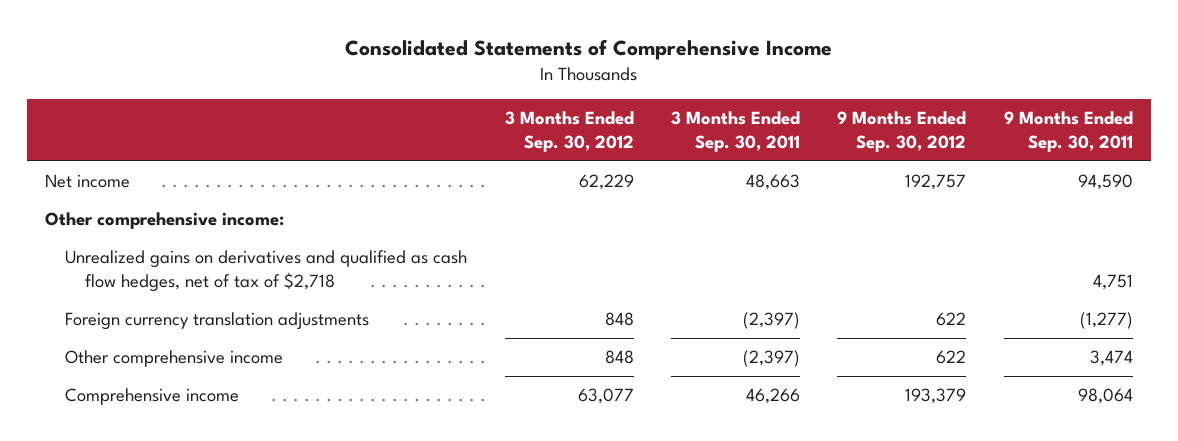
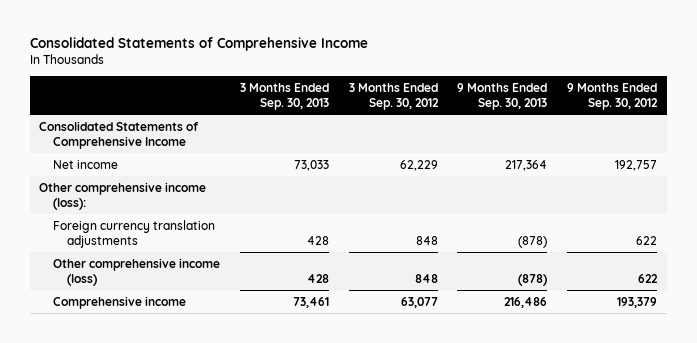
[671,110,801,152] 3 Months Ended Sep. 30, 2011 -> none
[1003,110,1133,152] 9 Months Ended Sep. 30, 2011 -> none
none -> [239,82,329,110] 3 Months Ended Sep. 30, 2013
none -> [457,82,548,110] 9 Months Ended Sep. 30, 2013
none -> [39,120,200,149] Consolidated Statements of Comprehensive Income
[65,249,468,292] Unrealized gains on derivatives and qualified as cash flow hedges, net of tax of $2,718 -> none
[45,211,285,229] Other comprehensive income: -> [39,181,207,210] Other comprehensive income (loss):
[65,349,284,367] Other comprehensive income -> [53,257,221,286] Other comprehensive income (loss)

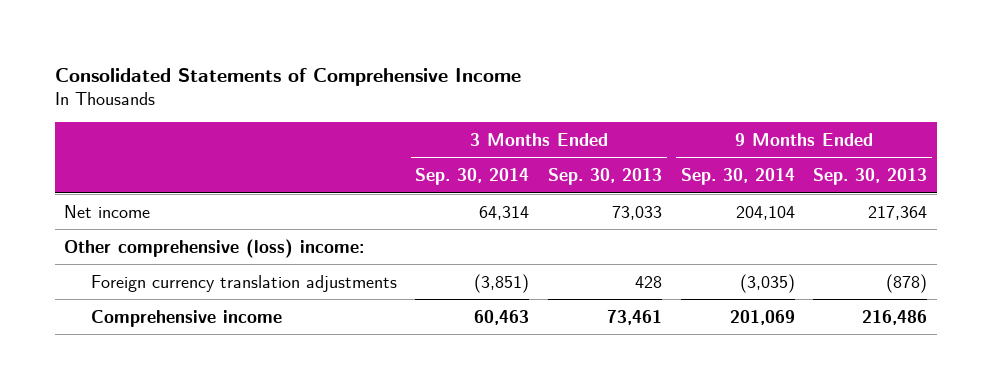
[348,82,439,110] 3 Months Ended Sep. 30, 2012 -> none
[567,82,659,110] 9 Months Ended Sep. 30, 2012 -> none
none -> [415,168,530,186] Sep. 30, 2014
none -> [680,168,795,186] Sep. 30, 2014
[39,120,200,149] Consolidated Statements of Comprehensive Income -> none
[39,181,207,210] Other comprehensive income (loss): -> [64,238,365,258] Other comprehensive (loss) income:
[53,257,221,286] Other comprehensive income (loss) -> none

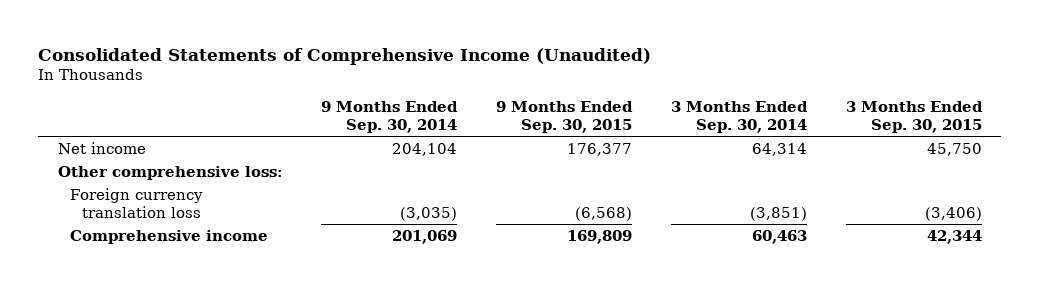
[54,67,521,86] Consolidated Statements of Comprehensive Income -> [38,47,652,65] Consolidated Statements of Comprehensive Income (Unaudited)
[548,168,663,186] Sep. 30, 2013 -> none
[813,168,928,186] Sep. 30, 2013 -> none
none -> [496,101,634,134] 9 Months Ended Sep. 30, 2015
none -> [845,101,983,134] 3 Months Ended Sep. 30, 2015
[64,238,365,258] Other comprehensive (loss) income: -> [57,166,283,181] Other comprehensive loss:
[90,274,397,292] Foreign currency translation adjustments -> [69,188,203,218] Foreign currency translation loss

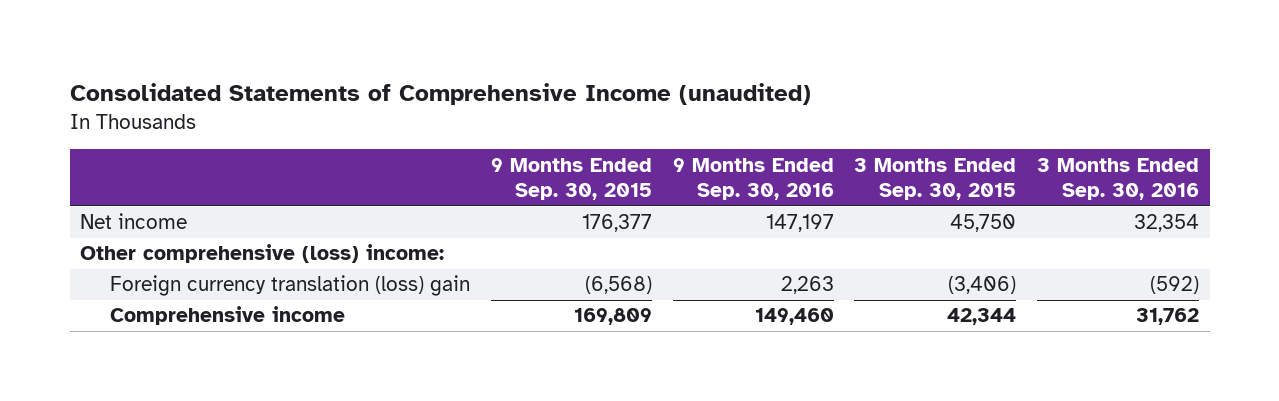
[38,47,652,65] Consolidated Statements of Comprehensive Income (Unaudited) -> [69,83,811,106] Consolidated Statements of Comprehensive Income (unaudited)
[321,101,459,134] 9 Months Ended Sep. 30, 2014 -> none
[671,101,809,134] 3 Months Ended Sep. 30, 2014 -> none
none -> [672,157,834,201] 9 Months Ended Sep. 30, 2016
none -> [1037,157,1200,201] 3 Months Ended Sep. 30, 2016
[57,166,283,181] Other comprehensive loss: -> [80,244,445,264] Other comprehensive (loss) income:
[69,188,203,218] Foreign currency translation loss -> [109,275,470,297] Foreign currency translation (loss) gain

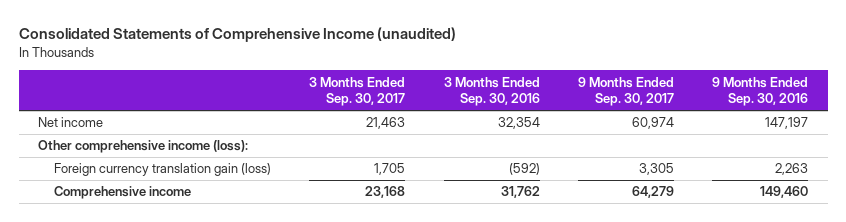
[490,157,652,201] 9 Months Ended Sep. 30, 2015 -> none
[854,157,1017,201] 3 Months Ended Sep. 30, 2015 -> none
none -> [309,76,406,107] 3 Months Ended Sep. 30, 2017
none -> [577,76,674,107] 9 Months Ended Sep. 30, 2017
[80,244,445,264] Other comprehensive (loss) income: -> [37,140,248,154] Other comprehensive income (loss):
[109,275,470,297] Foreign currency translation (loss) gain -> [53,163,271,177] Foreign currency translation gain (loss)

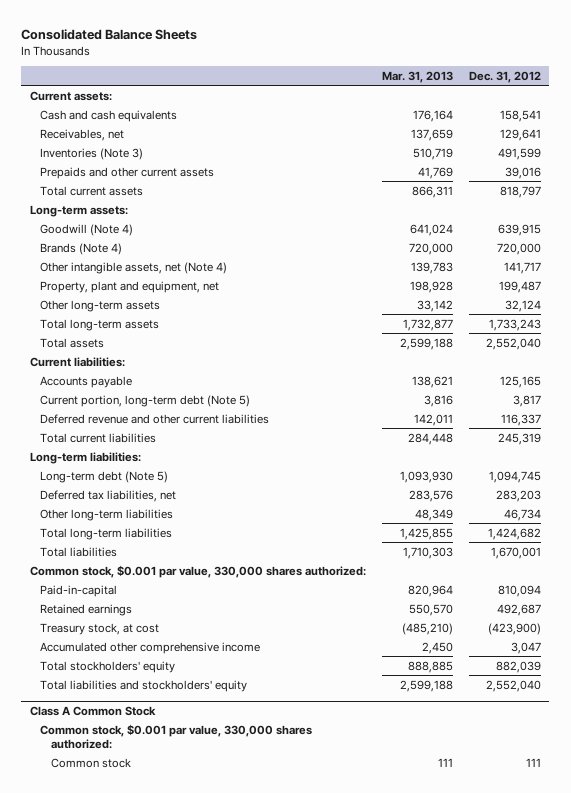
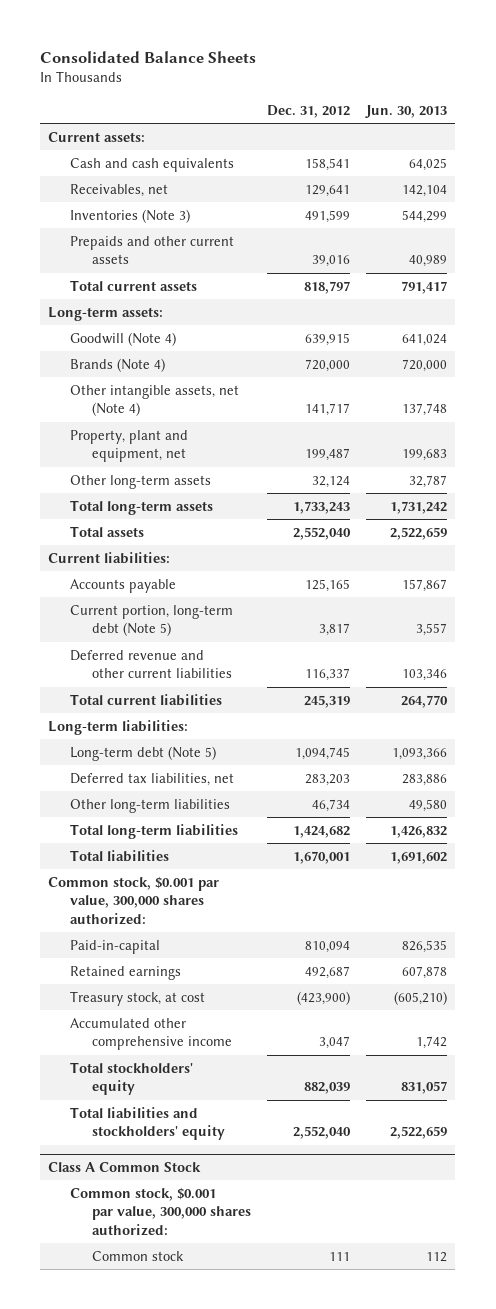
[381,70,453,83] Mar. 31, 2013 -> none
none -> [365,104,448,118] Jun. 30, 2013
[29,564,366,578] Common stock, $0.001 par value, 330,000 shares authorized: -> [48,875,220,925] Common stock, $0.001 par value, 300,000 shares authorized:
[40,723,313,749] Common stock, $0.001 par value, 330,000 shares authorized: -> [70,1186,252,1236] Common stock, $0.001 par value, 300,000 shares authorized:

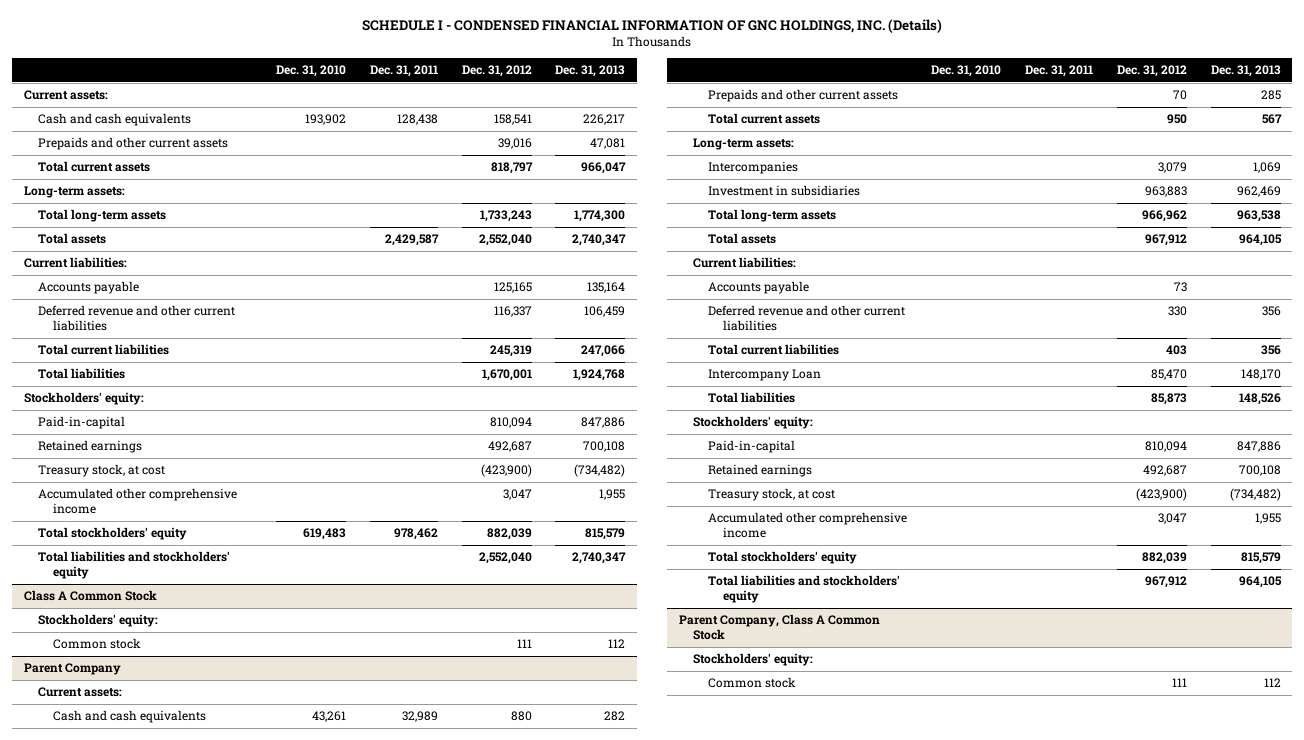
[40,50,257,63] Consolidated Balance Sheets -> [362,19,943,34] SCHEDULE I - CONDENSED FINANCIAL INFORMATION OF GNC HOLDINGS, INC. (Details)
[365,104,448,118] Jun. 30, 2013 -> none
none -> [275,65,346,78] Dec. 31, 2010
none -> [369,65,438,78] Dec. 31, 2011
none -> [555,65,626,78] Dec. 31, 2013
[70,183,169,197] Receivables, net -> none
[70,208,191,223] Inventories (Note 3) -> none
[70,331,177,346] Goodwill (Note 4) -> none
[70,357,166,372] Brands (Note 4) -> none
[70,384,240,417] Other intangible assets, net (Note 4) -> none
[70,429,189,463] Property, plant and equipment, net -> none
[70,474,212,489] Other long-term assets -> none
[70,604,234,637] Current portion, long-term debt (Note 5) -> none
[48,719,189,735] Long-term liabilities: -> none
[70,745,217,761] Long-term debt (Note 5) -> none
[70,772,235,786] Deferred tax liabilities, net -> none
[70,798,231,813] Other long-term liabilities -> none
[70,823,239,839] Total long-term liabilities -> none
[48,875,220,925] Common stock, $0.001 par value, 300,000 shares authorized: -> none
none -> [23,392,144,406] Stockholders' equity:
[70,1186,252,1236] Common stock, $0.001 par value, 300,000 shares authorized: -> none
none -> [38,614,159,628] Stockholders' equity:
none -> [23,663,121,676] Parent Company
none -> [38,687,123,698] Current assets:
none -> [52,710,206,724] Cash and cash equivalents
none -> [707,89,898,103] Prepaids and other current assets
none -> [707,113,820,125] Total current assets
none -> [693,138,795,151] Long-term assets:
none -> [707,161,798,175] Intercompanies
none -> [707,185,860,197] Investment in subsidiaries
none -> [707,209,836,223] Total long-term assets
none -> [707,233,776,245] Total assets
none -> [693,257,797,269] Current liabilities:
none -> [707,281,809,295] Accounts payable
none -> [707,305,905,331] Deferred revenue and other current liabilities
none -> [707,344,839,356] Total current liabilities
none -> [707,369,821,382] Intercompany Loan
none -> [707,392,795,404] Total liabilities
none -> [693,416,814,430] Stockholders' equity:
none -> [707,440,795,454] Paid-in-capital
none -> [707,464,812,478] Retained earnings
none -> [707,488,835,502] Treasury stock, at cost
none -> [707,512,907,538] Accumulated other comprehensive income
none -> [707,551,857,565] Total stockholders' equity
none -> [707,575,900,603] Total liabilities and stockholders' equity
none -> [678,614,880,640] Parent Company, Class A Common Stock
none -> [693,653,814,667] Stockholders' equity:
none -> [707,677,796,689] Common stock

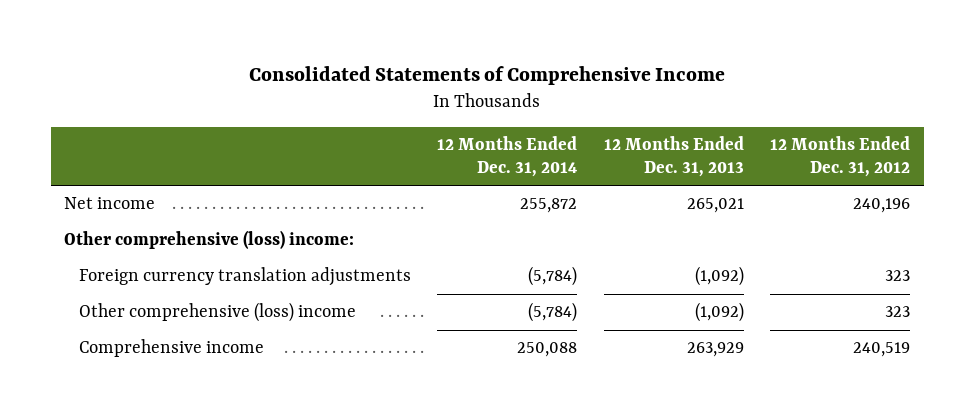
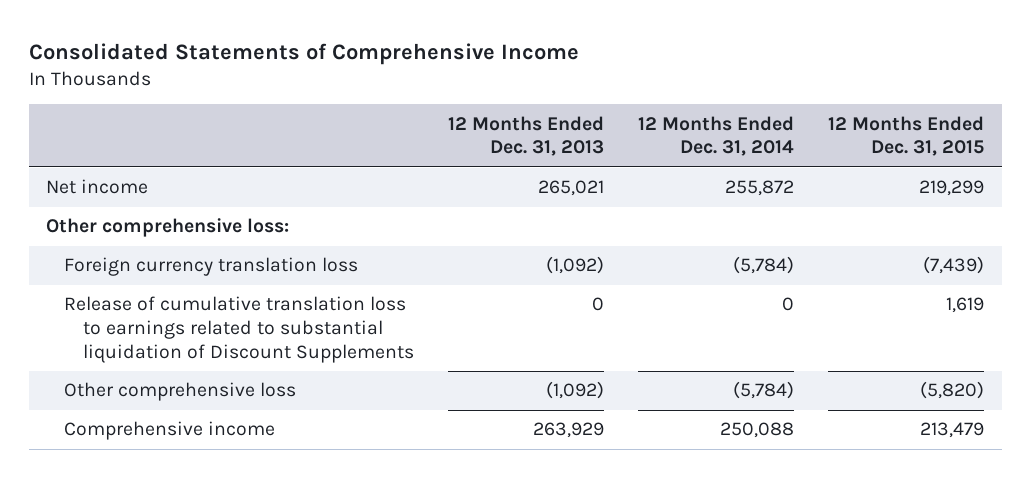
[770,136,911,177] 12 Months Ended Dec. 31, 2012 -> none
none -> [828,115,985,157] 12 Months Ended Dec. 31, 2015
[63,230,354,250] Other comprehensive (loss) income: -> [45,218,289,238] Other comprehensive loss:
[79,267,412,287] Foreign currency translation adjustments -> [64,257,359,277] Foreign currency translation loss
none -> [64,296,414,363] Release of cumulative translation loss to earnings related to substantial liquidation of Discount Supplements
[79,302,357,323] Other comprehensive (loss) income -> [64,382,297,402] Other comprehensive loss

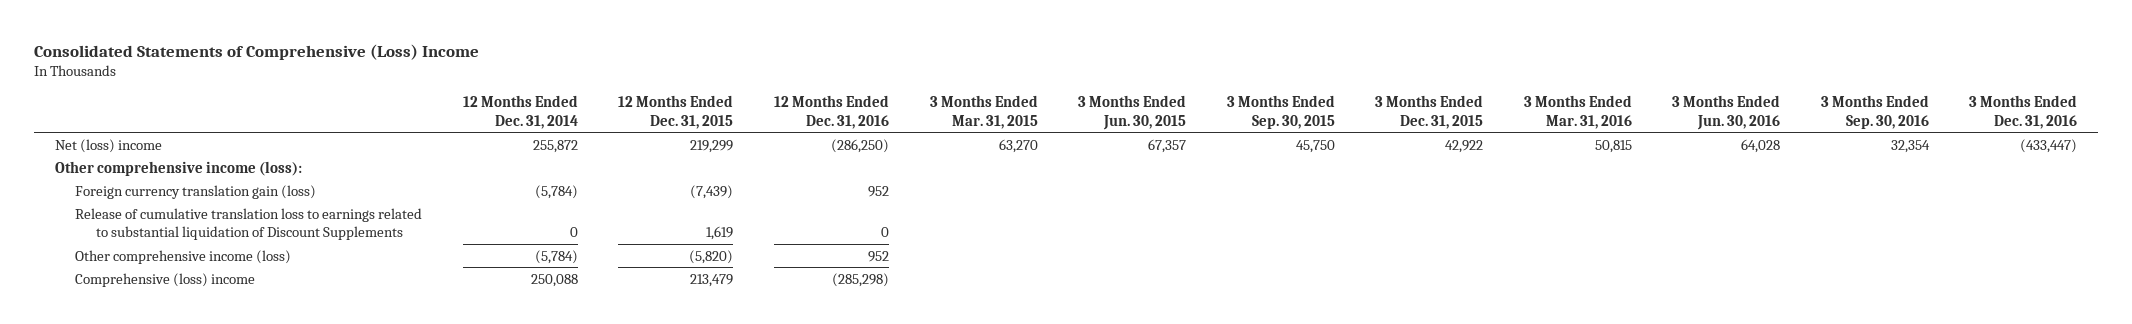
[28,42,579,65] Consolidated Statements of Comprehensive Income -> [34,43,480,60] Consolidated Statements of Comprehensive (Loss) Income
[447,115,604,157] 12 Months Ended Dec. 31, 2013 -> none
none -> [774,95,890,129] 12 Months Ended Dec. 31, 2016
none -> [929,95,1038,129] 3 Months Ended Mar. 31, 2015
none -> [1078,95,1187,130] 3 Months Ended Jun. 30, 2015
none -> [1226,95,1335,129] 3 Months Ended Sep. 30, 2015
none -> [1375,95,1484,129] 3 Months Ended Dec. 31, 2015
none -> [1523,95,1632,129] 3 Months Ended Mar. 31, 2016
none -> [1672,95,1781,130] 3 Months Ended Jun. 30, 2016
none -> [1820,95,1929,129] 3 Months Ended Sep. 30, 2016
none -> [1969,95,2078,129] 3 Months Ended Dec. 31, 2016
[45,179,148,195] Net income -> [54,138,162,153] Net (loss) income
[45,218,289,238] Other comprehensive loss: -> [54,160,302,176] Other comprehensive income (loss):
[64,257,359,277] Foreign currency translation loss -> [75,184,317,199] Foreign currency translation gain (loss)
[64,382,297,402] Other comprehensive loss -> [75,249,292,264] Other comprehensive income (loss)
[64,421,276,441] Comprehensive income -> [75,272,256,287] Comprehensive (loss) income

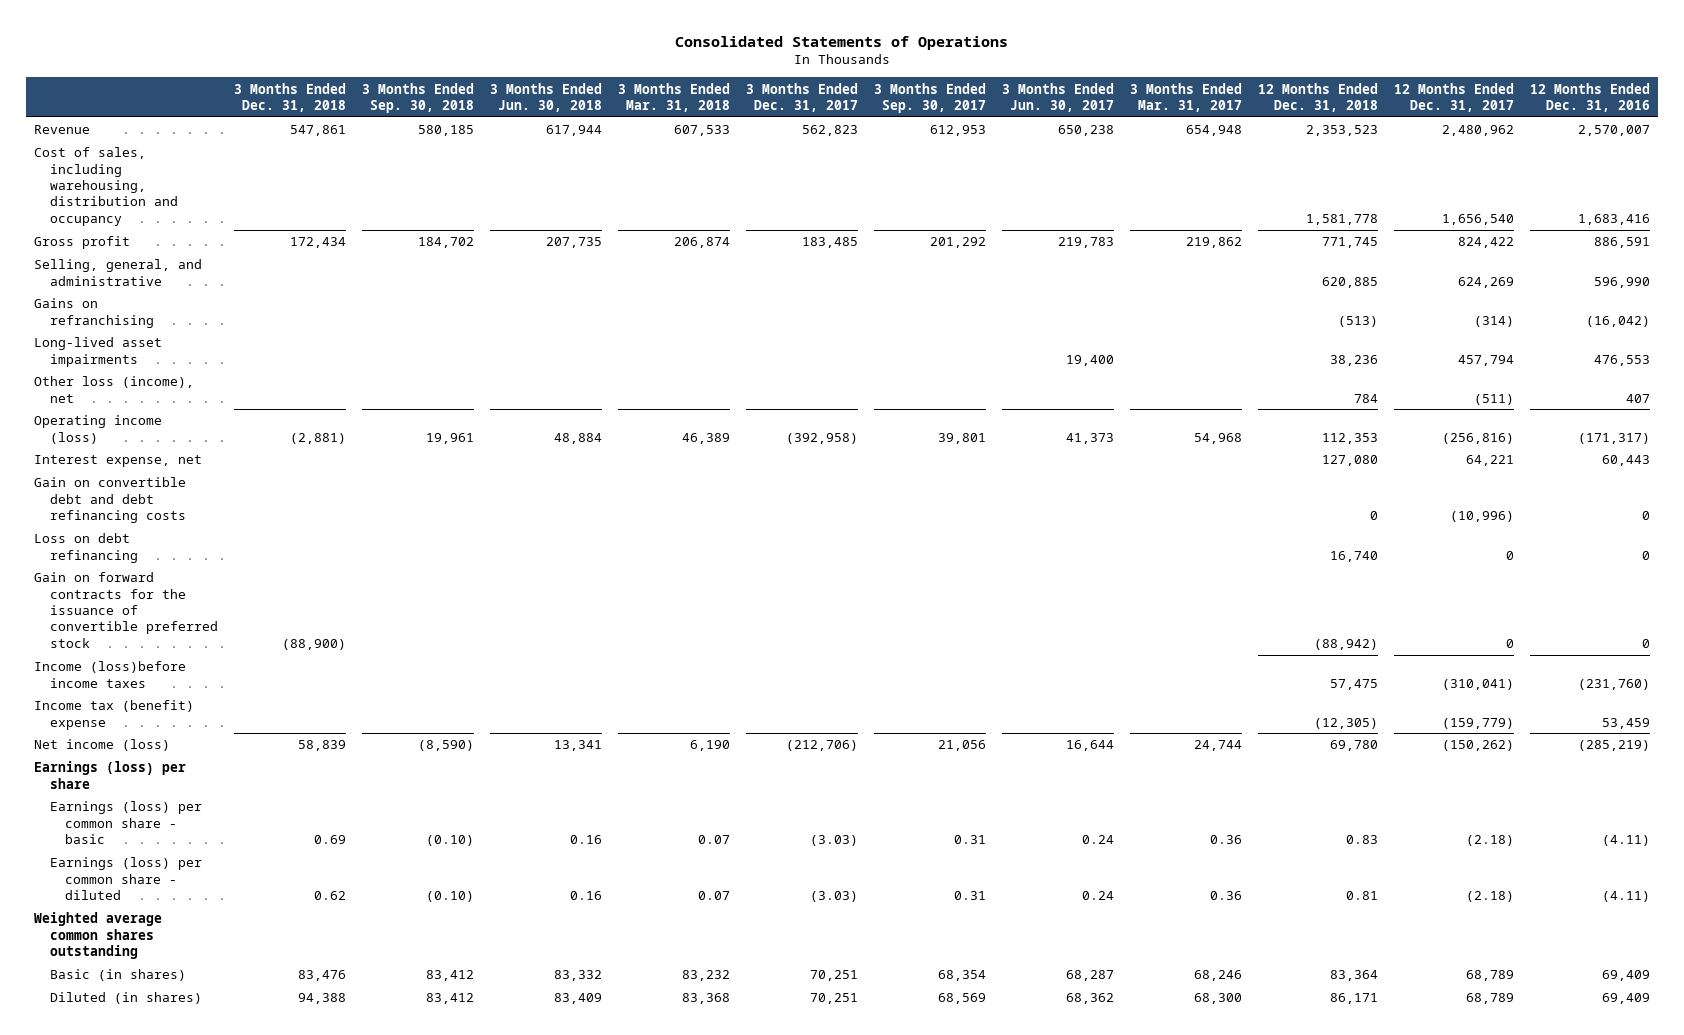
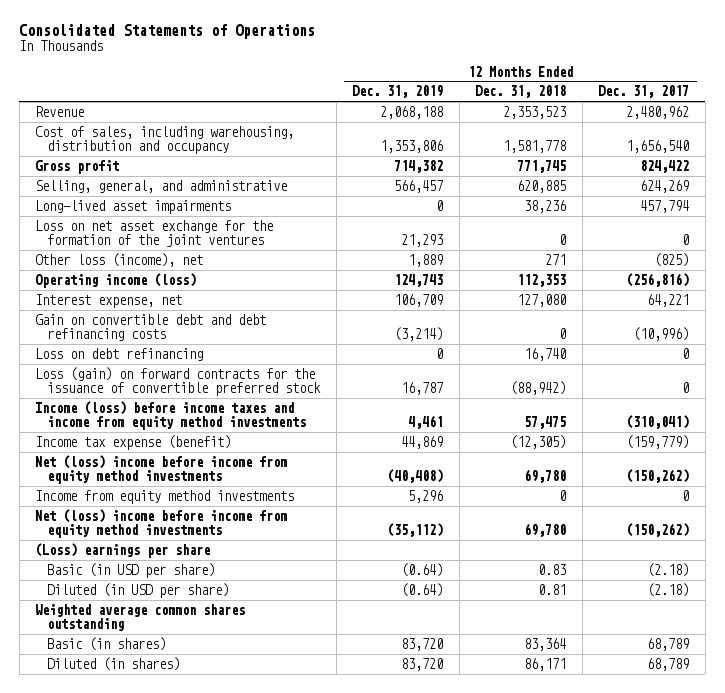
[233,82,346,113] 3 Months Ended Dec. 31, 2018 -> none
[361,82,474,114] 3 Months Ended Sep. 30, 2018 -> none
[489,82,602,113] 3 Months Ended Jun. 30, 2018 -> none
[617,82,730,113] 3 Months Ended Mar. 31, 2018 -> none
[745,82,858,113] 3 Months Ended Dec. 31, 2017 -> none
[873,82,986,114] 3 Months Ended Sep. 30, 2017 -> none
[1001,82,1114,113] 3 Months Ended Jun. 30, 2017 -> none
[1129,82,1242,113] 3 Months Ended Mar. 31, 2017 -> none
[1529,82,1650,113] 12 Months Ended Dec. 31, 2016 -> none
none -> [352,85,444,99] Dec. 31, 2019
[34,298,154,328] Gains on refranchising -> none
none -> [35,219,274,248] Loss on net asset exchange for the formation of the joint ventures
[1353,393,1378,403] 784 -> [545,253,567,265] 271
[1473,393,1514,405] (511) -> [654,252,690,267] (825)
[34,572,218,648] Gain on forward contracts for the issuance of convertible preferred stock -> [35,366,322,397] Loss (gain) on forward contracts for the issuance of convertible preferred stock
[34,661,187,688] Income (loss)before income taxes -> [35,400,307,431] Income (loss) before income taxes and income from equity method investments
[34,700,195,730] Income tax (benefit) expense -> [35,434,232,450] Income tax expense (benefit)
none -> [35,454,288,485] Net (loss) income before income from equity method investments
none -> [35,489,295,504] Income from equity method investments
[34,739,171,752] Net income (loss) -> [35,508,288,539] Net (loss) income before income from equity method investments
[34,761,187,789] Earnings (loss) per share -> [35,542,211,558] (Loss) earnings per share
[49,801,202,845] Earnings (loss) per common share - basic -> [47,562,216,578] Basic (in USD per share)
[49,857,202,901] Earnings (loss) per common share - diluted -> [47,582,230,598] Diluted (in USD per share)

